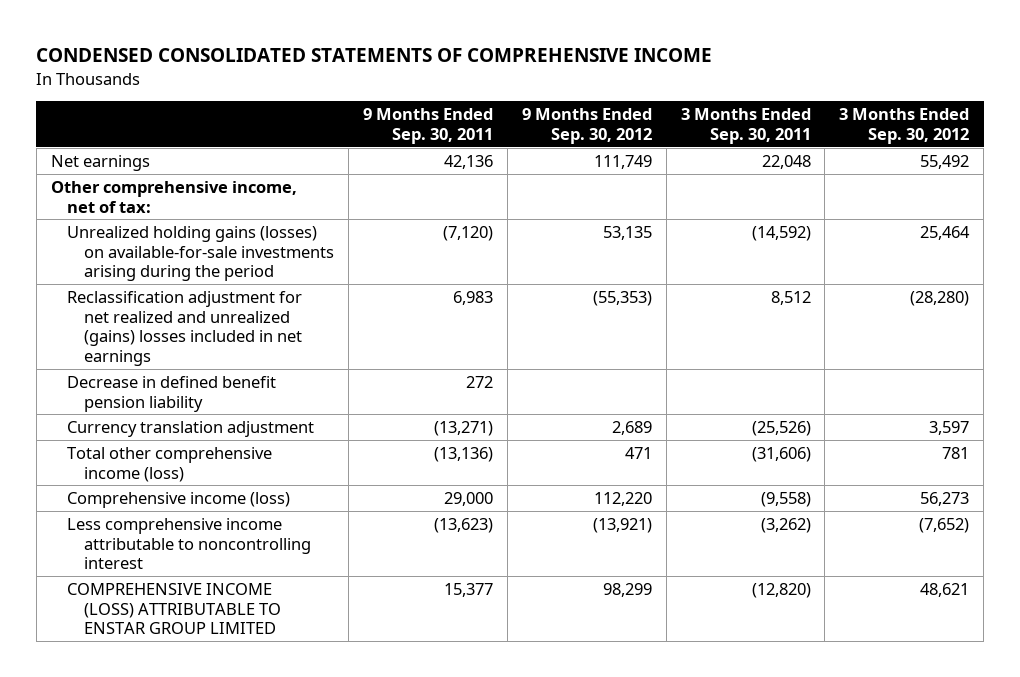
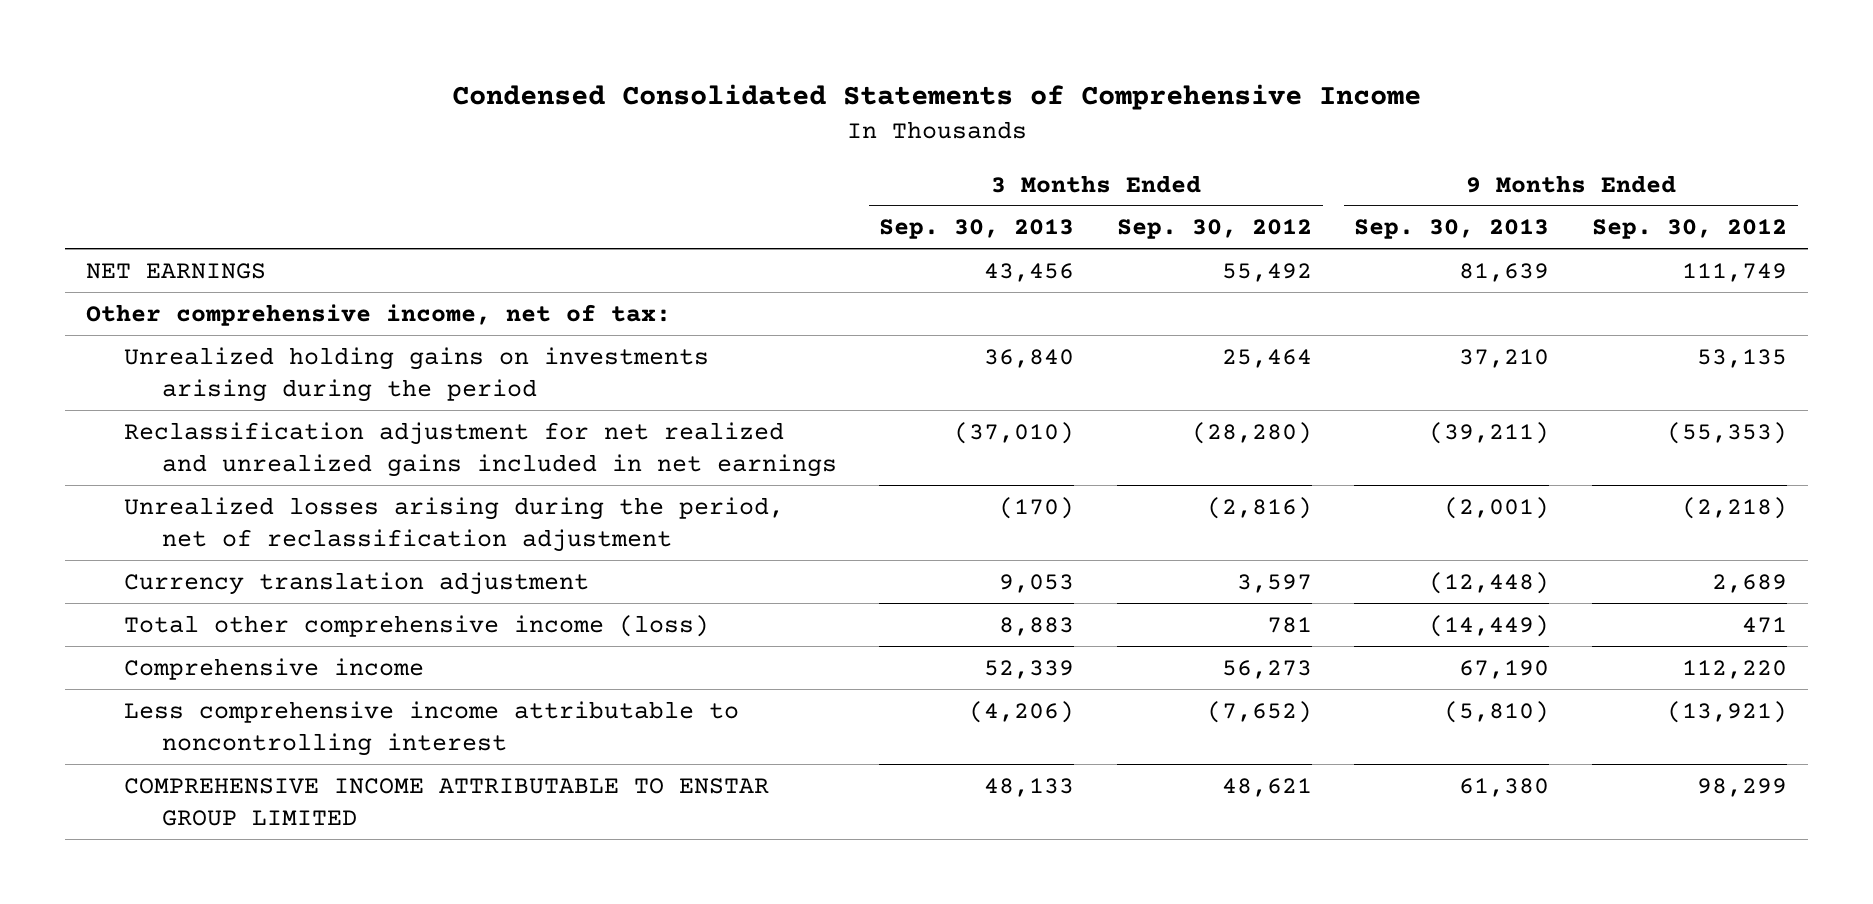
[36,48,713,63] CONDENSED CONSOLIDATED STATEMENTS OF COMPREHENSIVE INCOME -> [451,83,1421,110] Condensed Consolidated Statements of Comprehensive Income
[362,108,493,144] 9 Months Ended Sep. 30, 2011 -> none
[680,108,811,144] 3 Months Ended Sep. 30, 2011 -> none
none -> [879,219,1075,240] Sep. 30, 2013
none -> [1354,219,1550,240] Sep. 30, 2013
[50,154,150,171] Net earnings -> [86,262,267,279] NET EARNINGS
[67,375,277,412] Decrease in defined benefit pension liability -> none
[67,225,335,282] Unrealized holding gains (losses) on available-for-sale investments arising during the period -> [123,346,709,402] Unrealized holding gains on investments arising during the period
[67,290,303,367] Reclassification adjustment for net realized and unrealized (gains) losses included in net earnings -> [123,421,837,477] Reclassification adjustment for net realized and unrealized gains included in net earnings
none -> [123,496,784,552] Unrealized losses arising during the period, net of reclassification adjustment
[67,491,291,508] Comprehensive income (loss) -> [123,657,424,680] Comprehensive income
[67,582,282,635] COMPREHENSIVE INCOME (LOSS) ATTRIBUTABLE TO ENSTAR GROUP LIMITED -> [123,777,769,826] COMPREHENSIVE INCOME ATTRIBUTABLE TO ENSTAR GROUP LIMITED

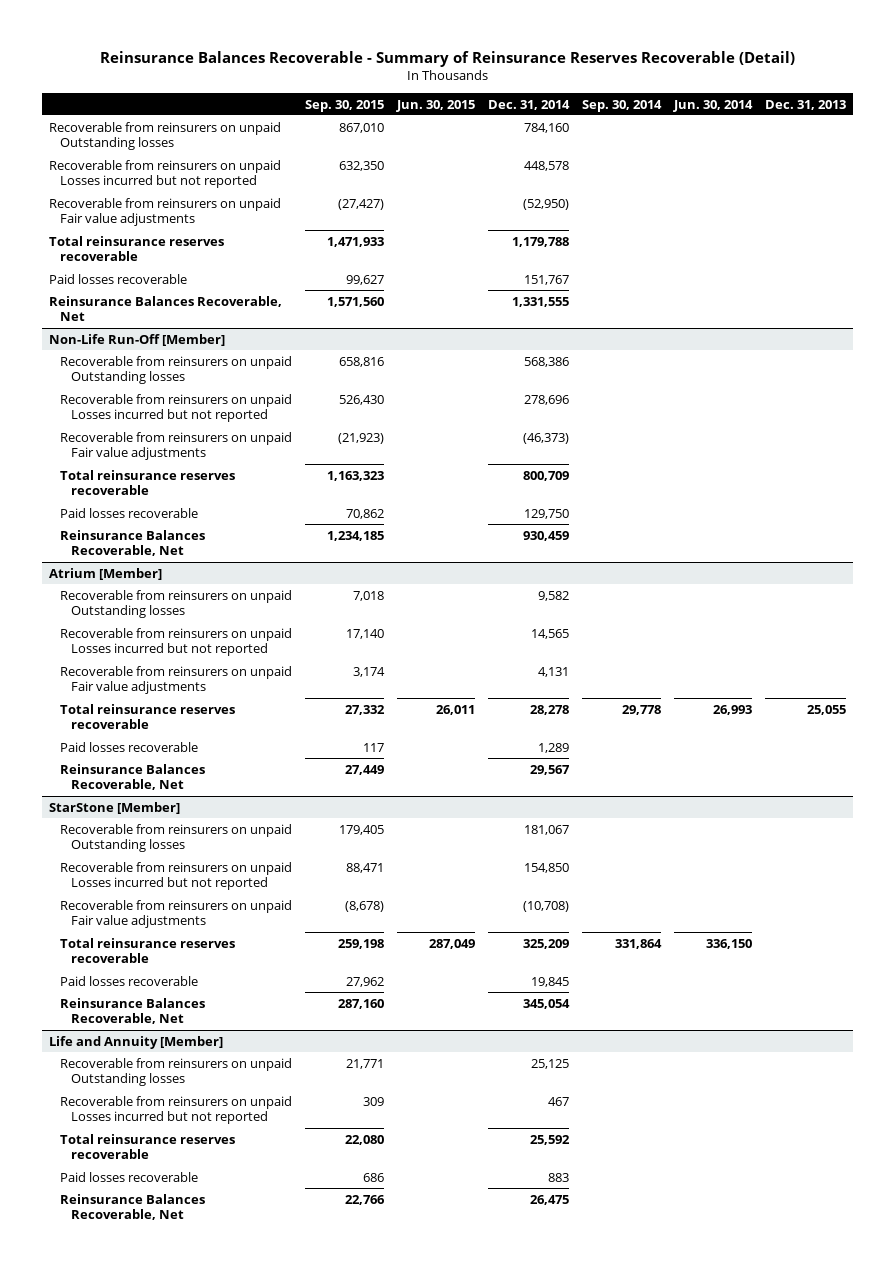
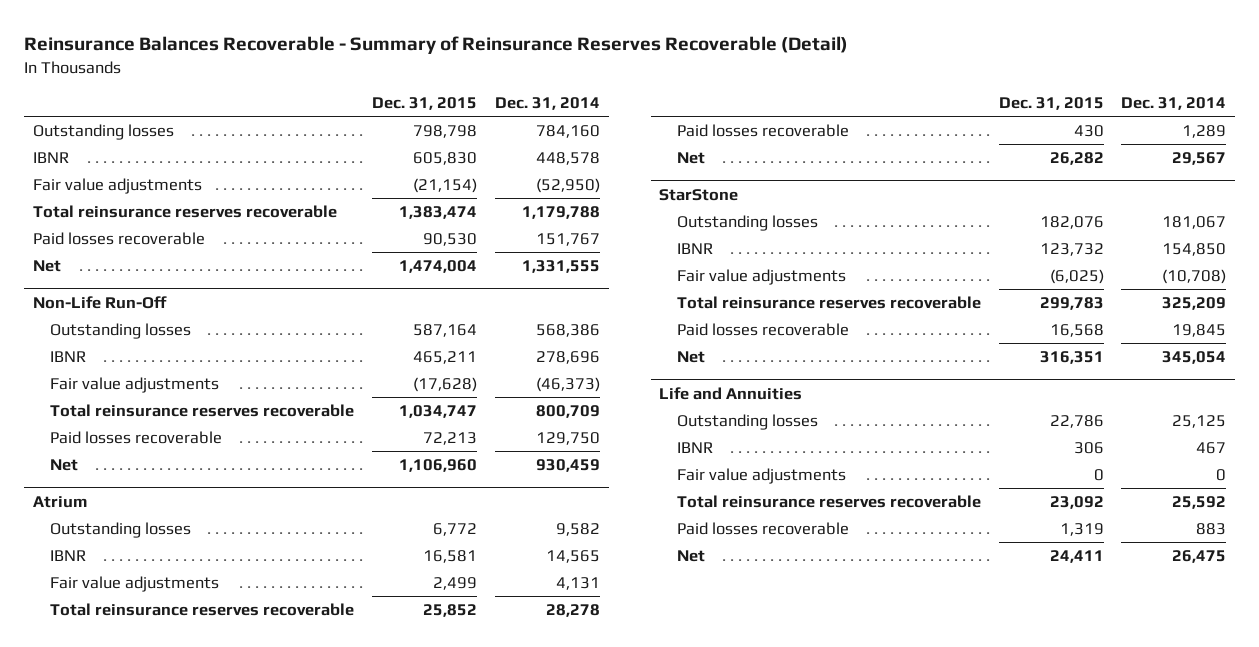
[305,99,385,112] Sep. 30, 2015 -> none
[396,99,476,112] Jun. 30, 2015 -> none
[582,99,663,112] Sep. 30, 2014 -> none
[673,99,754,112] Jun. 30, 2014 -> none
[765,99,847,110] Dec. 31, 2013 -> none
none -> [372,97,478,111] Dec. 31, 2015
[48,121,281,151] Recoverable from reinsurers on unpaid Outstanding losses -> [32,123,174,140] Outstanding losses
[48,159,281,189] Recoverable from reinsurers on unpaid Losses incurred but not reported -> [32,151,69,163] IBNR
[48,197,281,227] Recoverable from reinsurers on unpaid Fair value adjustments -> [32,177,202,194] Fair value adjustments
[48,295,282,322] Reinsurance Balances Recoverable, Net -> [32,259,61,272] Net
[48,333,225,346] Non-Life Run-Off [Member] -> [32,295,167,309] Non-Life Run-Off
[60,355,293,385] Recoverable from reinsurers on unpaid Outstanding losses -> [50,322,192,339] Outstanding losses
[60,393,293,423] Recoverable from reinsurers on unpaid Losses incurred but not reported -> [50,350,87,362] IBNR
[60,431,293,461] Recoverable from reinsurers on unpaid Fair value adjustments -> [50,376,220,393] Fair value adjustments
[60,529,206,557] Reinsurance Balances Recoverable, Net -> [50,458,79,471] Net
[48,567,162,580] Atrium [Member] -> [32,495,87,508] Atrium
[60,589,293,619] Recoverable from reinsurers on unpaid Outstanding losses -> [50,521,192,538] Outstanding losses
[60,627,293,657] Recoverable from reinsurers on unpaid Losses incurred but not reported -> [50,549,87,561] IBNR
[60,665,293,695] Recoverable from reinsurers on unpaid Fair value adjustments -> [50,575,220,592] Fair value adjustments
[60,763,206,791] Reinsurance Balances Recoverable, Net -> [676,151,705,164] Net
[48,801,180,814] StarStone [Member] -> [659,188,739,201] StarStone
[60,823,293,853] Recoverable from reinsurers on unpaid Outstanding losses -> [676,214,818,231] Outstanding losses
[60,861,293,891] Recoverable from reinsurers on unpaid Losses incurred but not reported -> [676,242,713,254] IBNR
[60,899,293,929] Recoverable from reinsurers on unpaid Fair value adjustments -> [676,268,846,285] Fair value adjustments
[48,1035,223,1049] Life and Annuity [Member] -> none
[60,997,206,1025] Reinsurance Balances Recoverable, Net -> [676,350,705,363] Net
none -> [659,386,803,400] Life and Annuities
[60,1057,293,1087] Recoverable from reinsurers on unpaid Outstanding losses -> [676,413,818,430] Outstanding losses
[60,1095,293,1125] Recoverable from reinsurers on unpaid Losses incurred but not reported -> [676,441,713,453] IBNR
none -> [676,467,846,484] Fair value adjustments
[60,1193,206,1221] Reinsurance Balances Recoverable, Net -> [676,549,705,562] Net

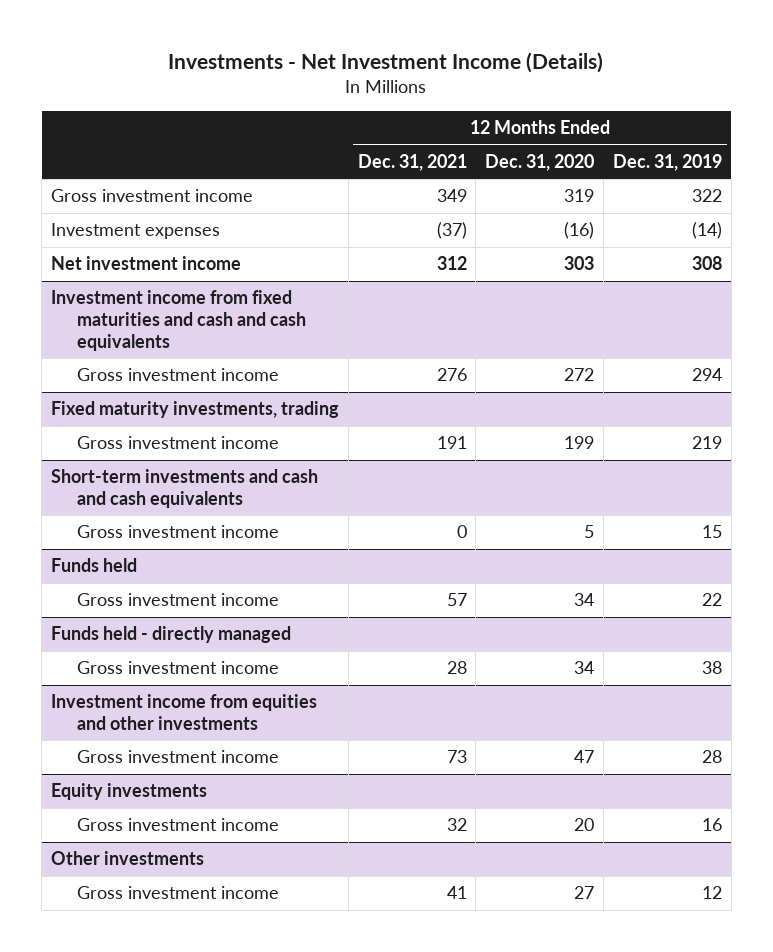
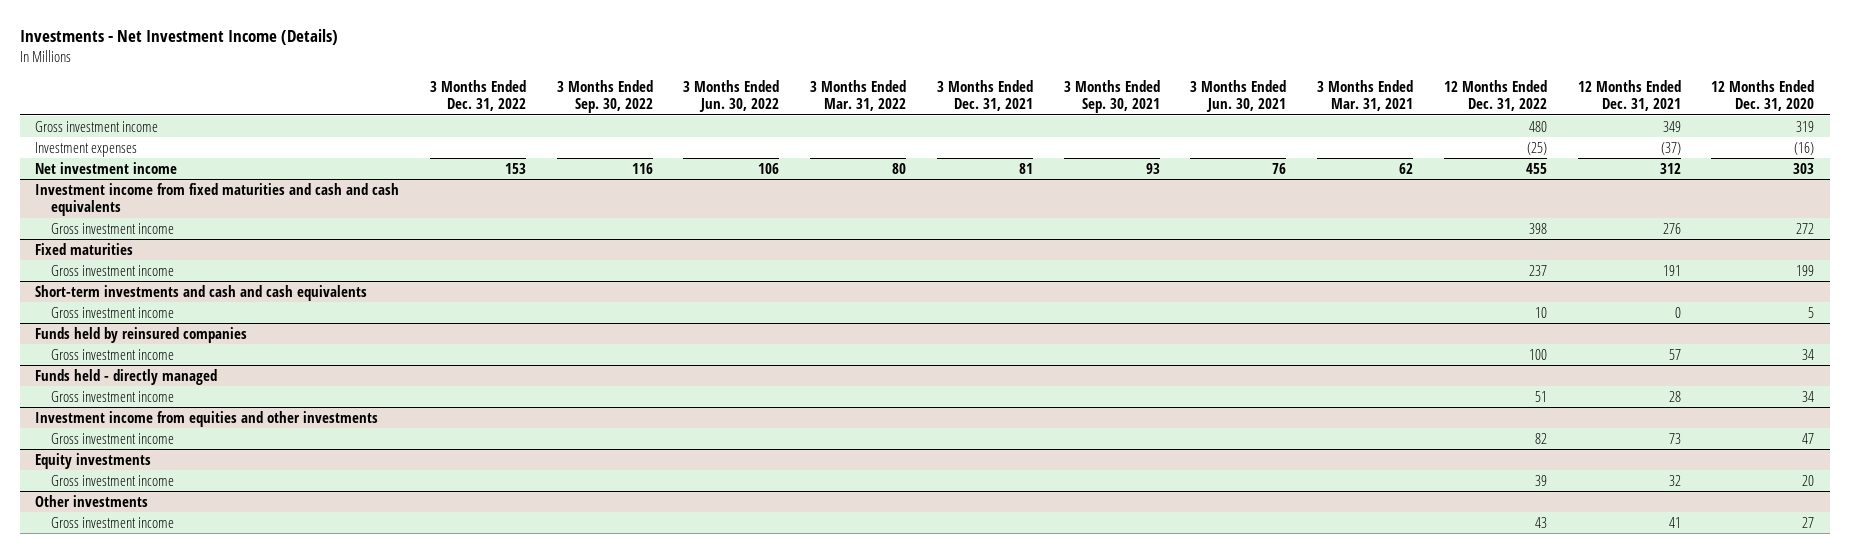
[612,153,722,171] Dec. 31, 2019 -> none
none -> [429,79,526,112] 3 Months Ended Dec. 31, 2022
none -> [556,79,653,114] 3 Months Ended Sep. 30, 2022
none -> [683,79,780,113] 3 Months Ended Jun. 30, 2022
none -> [810,79,907,112] 3 Months Ended Mar. 31, 2022
none -> [936,79,1033,112] 3 Months Ended Dec. 31, 2021
none -> [1063,79,1160,114] 3 Months Ended Sep. 30, 2021
none -> [1190,79,1287,113] 3 Months Ended Jun. 30, 2021
none -> [1317,79,1414,112] 3 Months Ended Mar. 31, 2021
none -> [1443,79,1547,112] 12 Months Ended Dec. 31, 2022
[50,401,339,419] Fixed maturity investments, trading -> [35,242,134,255] Fixed maturities
[50,558,137,573] Funds held -> [35,326,248,343] Funds held by reinsured companies

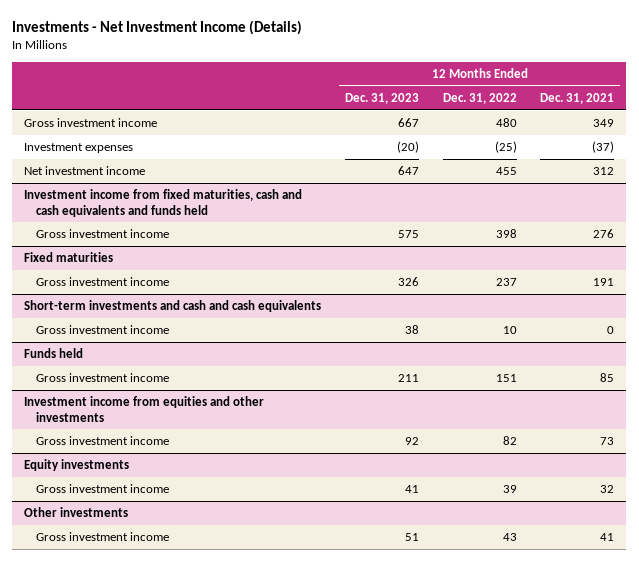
[429,79,526,112] 3 Months Ended Dec. 31, 2022 -> none
[556,79,653,114] 3 Months Ended Sep. 30, 2022 -> none
[683,79,780,113] 3 Months Ended Jun. 30, 2022 -> none
[810,79,907,112] 3 Months Ended Mar. 31, 2022 -> none
[936,79,1033,112] 3 Months Ended Dec. 31, 2021 -> none
[1063,79,1160,114] 3 Months Ended Sep. 30, 2021 -> none
[1190,79,1287,113] 3 Months Ended Jun. 30, 2021 -> none
[1317,79,1414,112] 3 Months Ended Mar. 31, 2021 -> none
[1711,79,1815,112] 12 Months Ended Dec. 31, 2020 -> none
none -> [344,92,419,104] Dec. 31, 2023
[35,182,400,217] Investment income from fixed maturities and cash and cash equivalents -> [24,189,303,217] Investment income from fixed maturities, cash and cash equivalents and funds held
[35,368,218,385] Funds held - directly managed -> none
[50,390,174,402] Gross investment income -> none
[35,326,248,343] Funds held by reinsured companies -> [24,348,84,359] Funds held
[1528,348,1547,360] 100 -> [495,374,517,383] 151
[1668,348,1681,360] 57 -> [600,373,615,383] 85

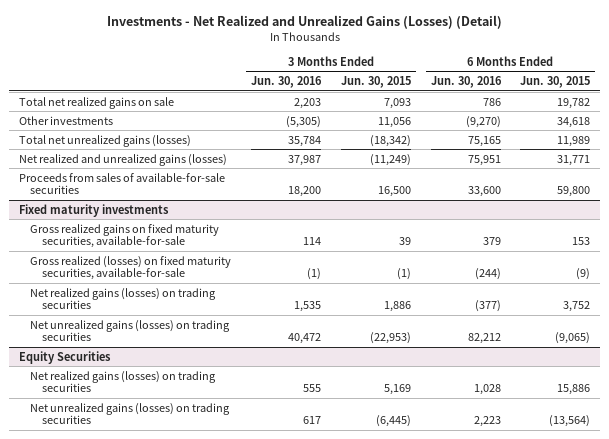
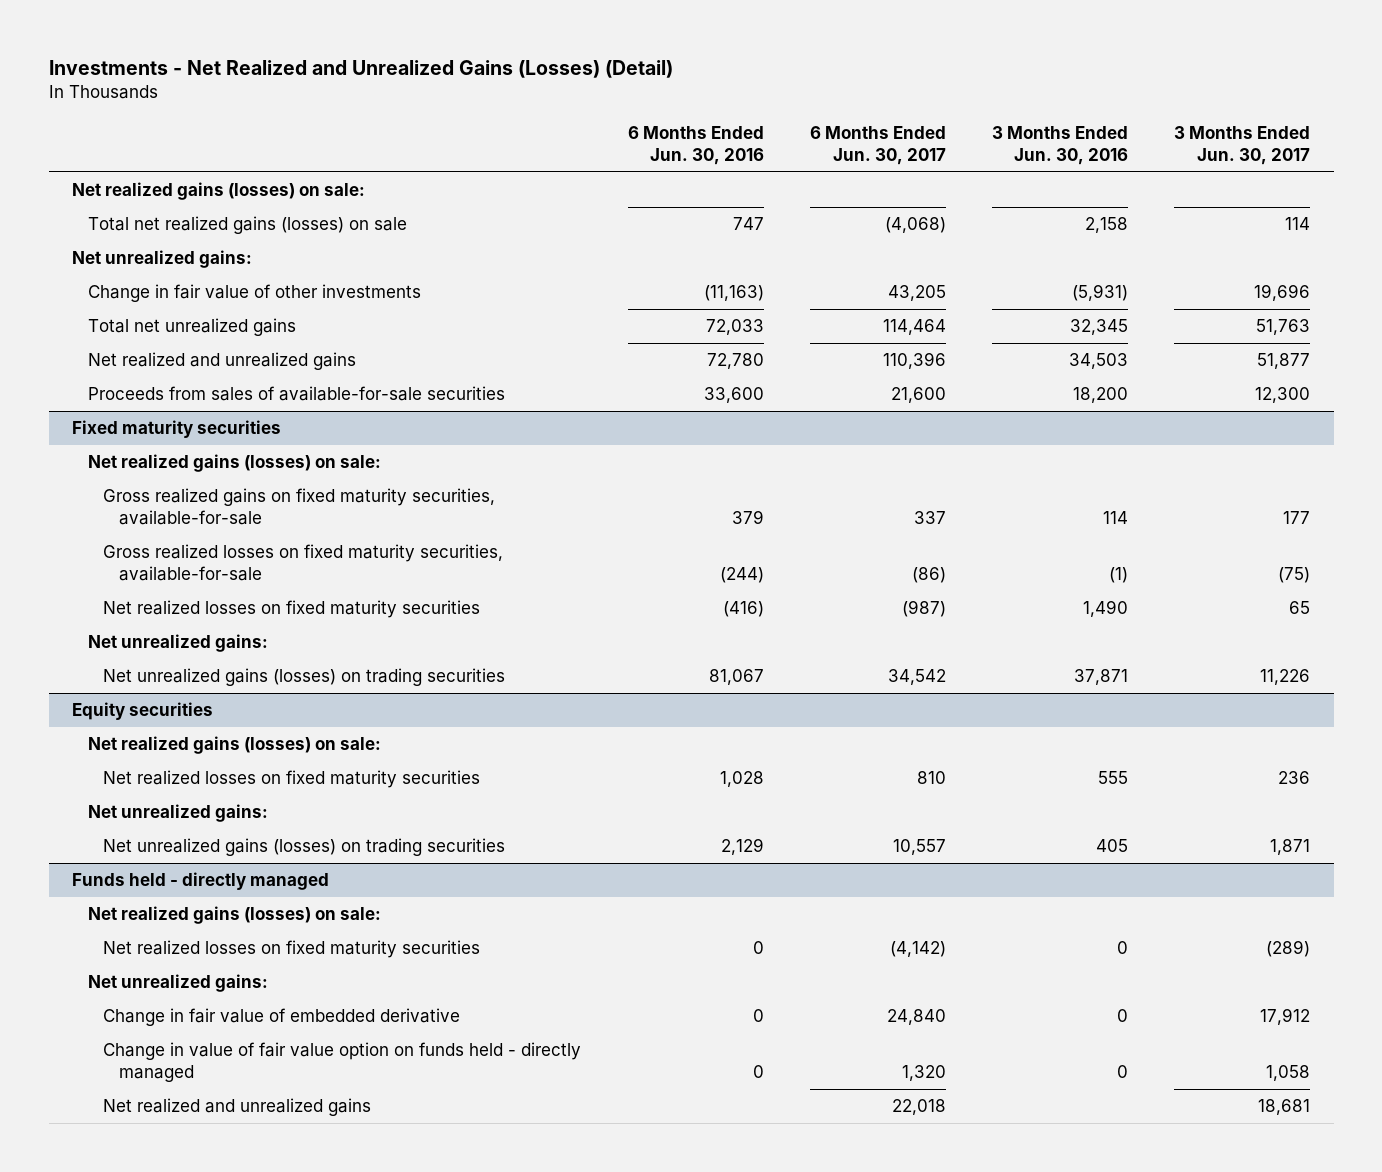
[340,76,411,89] Jun. 30, 2015 -> none
[520,76,591,89] Jun. 30, 2015 -> none
none -> [809,125,946,165] 6 Months Ended Jun. 30, 2017
none -> [1174,125,1311,165] 3 Months Ended Jun. 30, 2017
none -> [71,182,365,201] Net realized gains (losses) on sale:
[18,96,174,109] Total net realized gains on sale -> [87,216,407,235] Total net realized gains (losses) on sale
[294,97,322,109] 2,203 -> [1085,217,1129,234] 2,158
[482,97,501,106] 786 -> [732,217,764,231] 747
none -> [71,250,252,269] Net unrealized gains:
[18,115,113,125] Other investments -> [87,284,421,303] Change in fair value of other investments
[286,115,322,128] (5,305) -> [1072,284,1129,302] (5,931)
[465,115,501,128] (9,270) -> [703,285,764,302] (11,163)
[18,134,191,147] Total net unrealized gains (losses) -> [87,318,296,337] Total net unrealized gains
[288,135,322,147] 35,784 -> [1070,319,1129,336] 32,345
[467,135,501,147] 75,165 -> [705,319,764,336] 72,033
[18,153,227,166] Net realized and unrealized gains (losses) -> [87,352,356,371] Net realized and unrealized gains
[288,154,322,166] 37,987 -> [1069,353,1129,370] 34,503
[467,154,501,166] 75,951 -> [706,353,764,370] 72,780
[18,203,169,217] Fixed maturity investments -> [71,420,281,439] Fixed maturity securities
none -> [87,454,381,473] Net realized gains (losses) on sale:
[30,255,232,281] Gross realized (losses) on fixed maturity securities, available-for-sale -> [103,544,504,582] Gross realized losses on fixed maturity securities, available-for-sale
[30,287,217,310] Net realized gains (losses) on trading securities -> [103,600,481,619] Net realized losses on fixed maturity securities
[294,301,322,313] 1,535 -> [1083,600,1129,618] 1,490
[474,300,501,313] (377) -> [722,601,764,618] (416)
none -> [87,634,268,653] Net unrealized gains:
[288,333,322,345] 40,472 -> [1074,669,1129,686] 37,871
[467,333,501,345] 82,212 -> [708,669,764,686] 81,067
[18,350,111,364] Equity Securities -> [71,702,213,721] Equity securities
none -> [87,736,381,755] Net realized gains (losses) on sale:
[30,370,217,393] Net realized gains (losses) on trading securities -> [103,770,481,789] Net realized losses on fixed maturity securities
none -> [87,804,268,823] Net unrealized gains:
[303,416,322,425] 617 -> [1096,839,1129,853] 405
[473,416,501,428] 2,223 -> [720,838,764,856] 2,129
none -> [71,872,329,891] Funds held - directly managed
none -> [87,906,381,925] Net realized gains (losses) on sale:
none -> [103,940,481,959] Net realized losses on fixed maturity securities
none -> [87,974,268,993] Net unrealized gains:
none -> [103,1008,461,1027] Change in fair value of embedded derivative
none -> [103,1042,582,1083] Change in value of fair value option on funds held - directly managed
none -> [103,1098,372,1117] Net realized and unrealized gains

